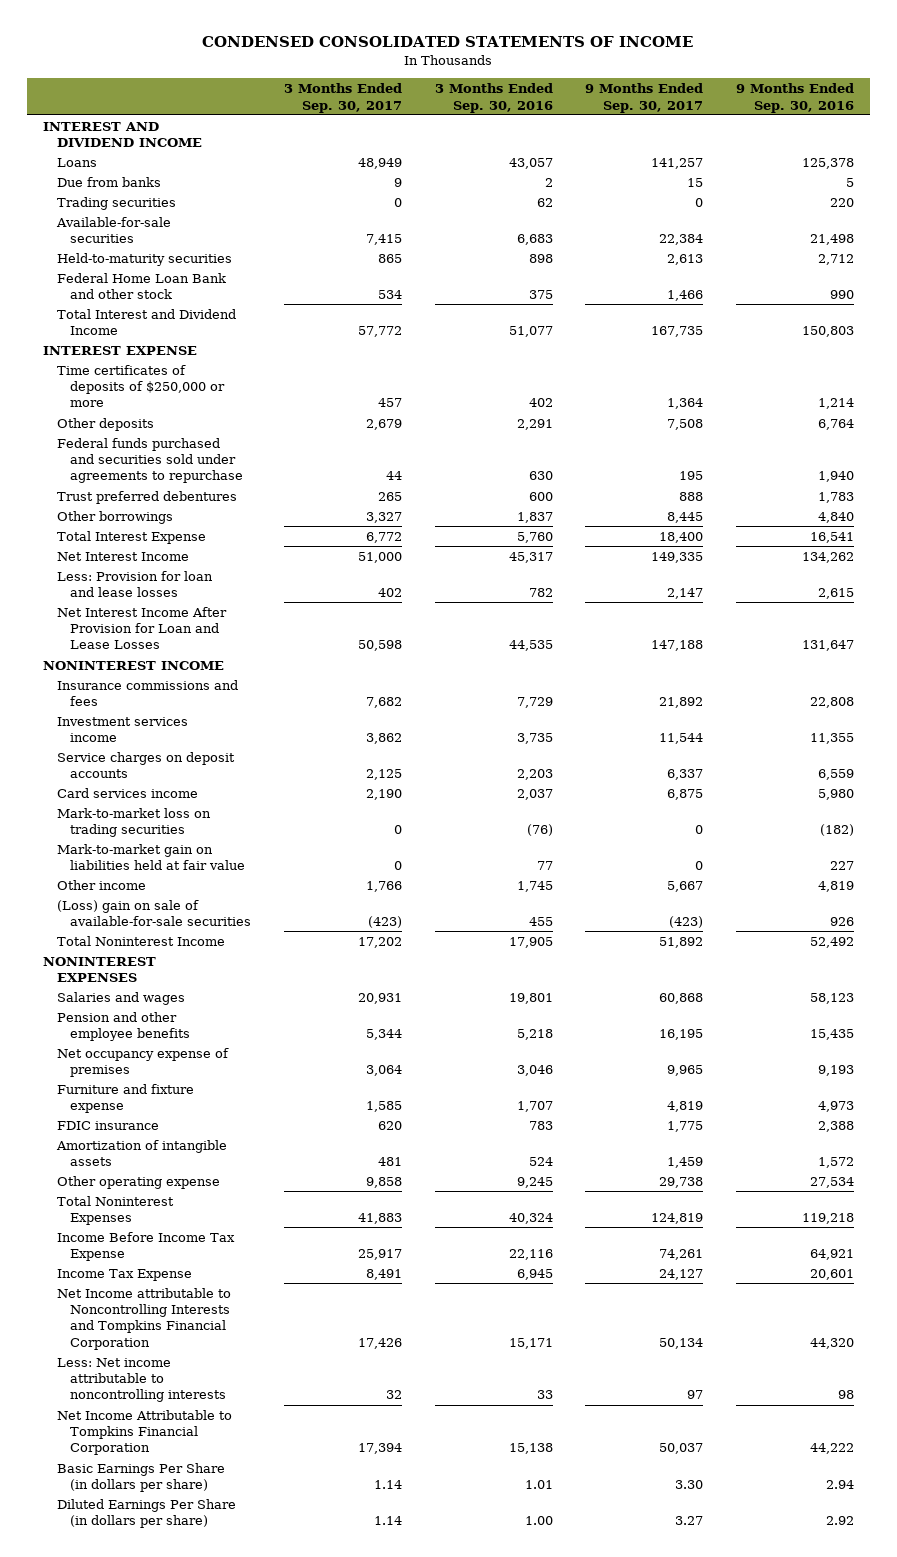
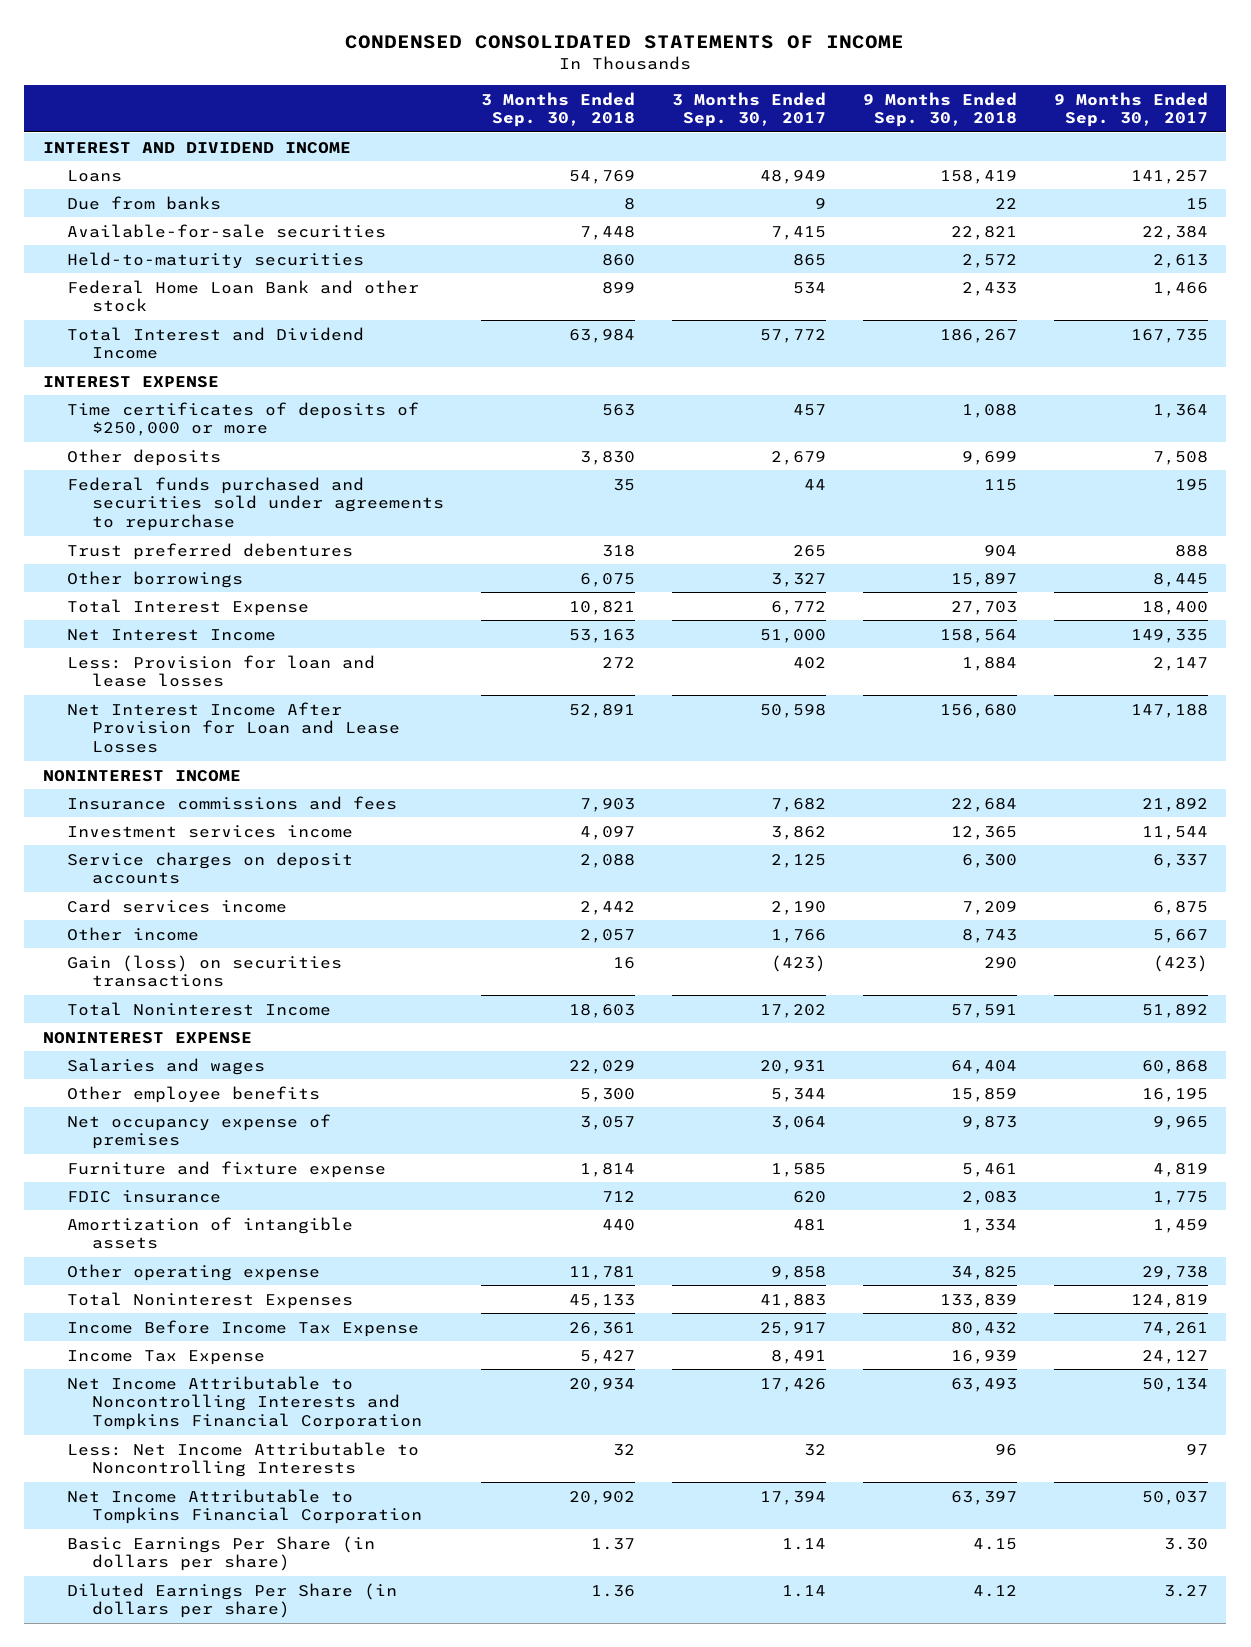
[434,83,553,113] 3 Months Ended Sep. 30, 2016 -> none
[735,83,854,113] 9 Months Ended Sep. 30, 2016 -> none
none -> [481,91,636,128] 3 Months Ended Sep. 30, 2018
none -> [862,91,1017,128] 9 Months Ended Sep. 30, 2018
[56,196,176,210] Trading securities -> none
[56,807,211,838] Mark-to-market loss on trading securities -> none
[56,843,246,871] Mark-to-market gain on liabilities held at fair value -> none
[56,899,252,927] (Loss) gain on sale of available-for-sale securities -> [67,954,343,988] Gain (loss) on securities transactions
[43,956,157,983] NONINTEREST EXPENSES -> [42,1031,252,1044] NONINTEREST EXPENSE
[56,1011,191,1042] Pension and other employee benefits -> [67,1085,321,1103] Other employee benefits
[56,1287,231,1350] Net Income attributable to Noncontrolling Interests and Tompkins Financial Corporation -> [67,1375,423,1430] Net Income Attributable to Noncontrolling Interests and Tompkins Financial Corporation
[56,1357,227,1403] Less: Net income attributable to noncontrolling interests -> [67,1441,420,1478] Less: Net Income Attributable to Noncontrolling Interests

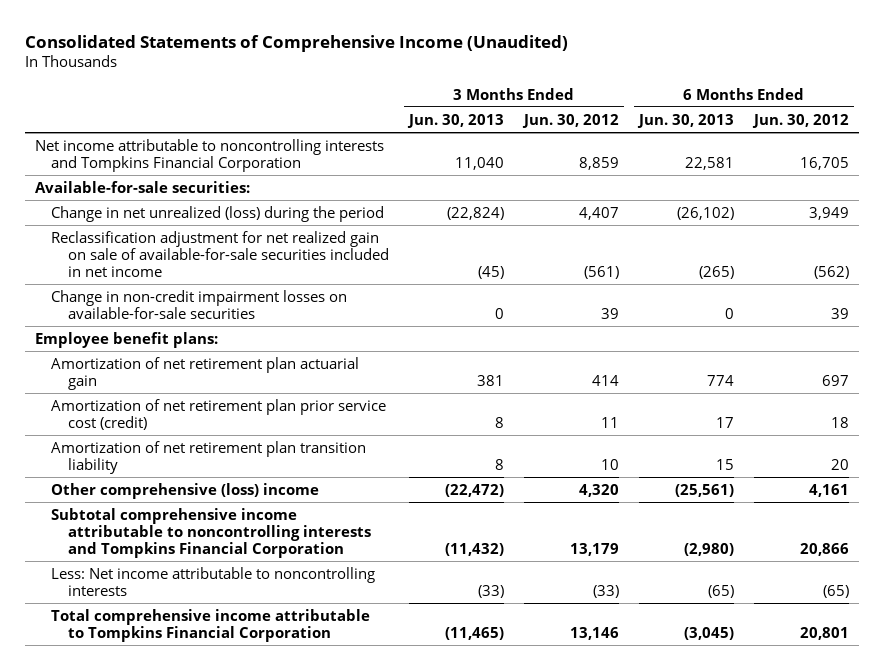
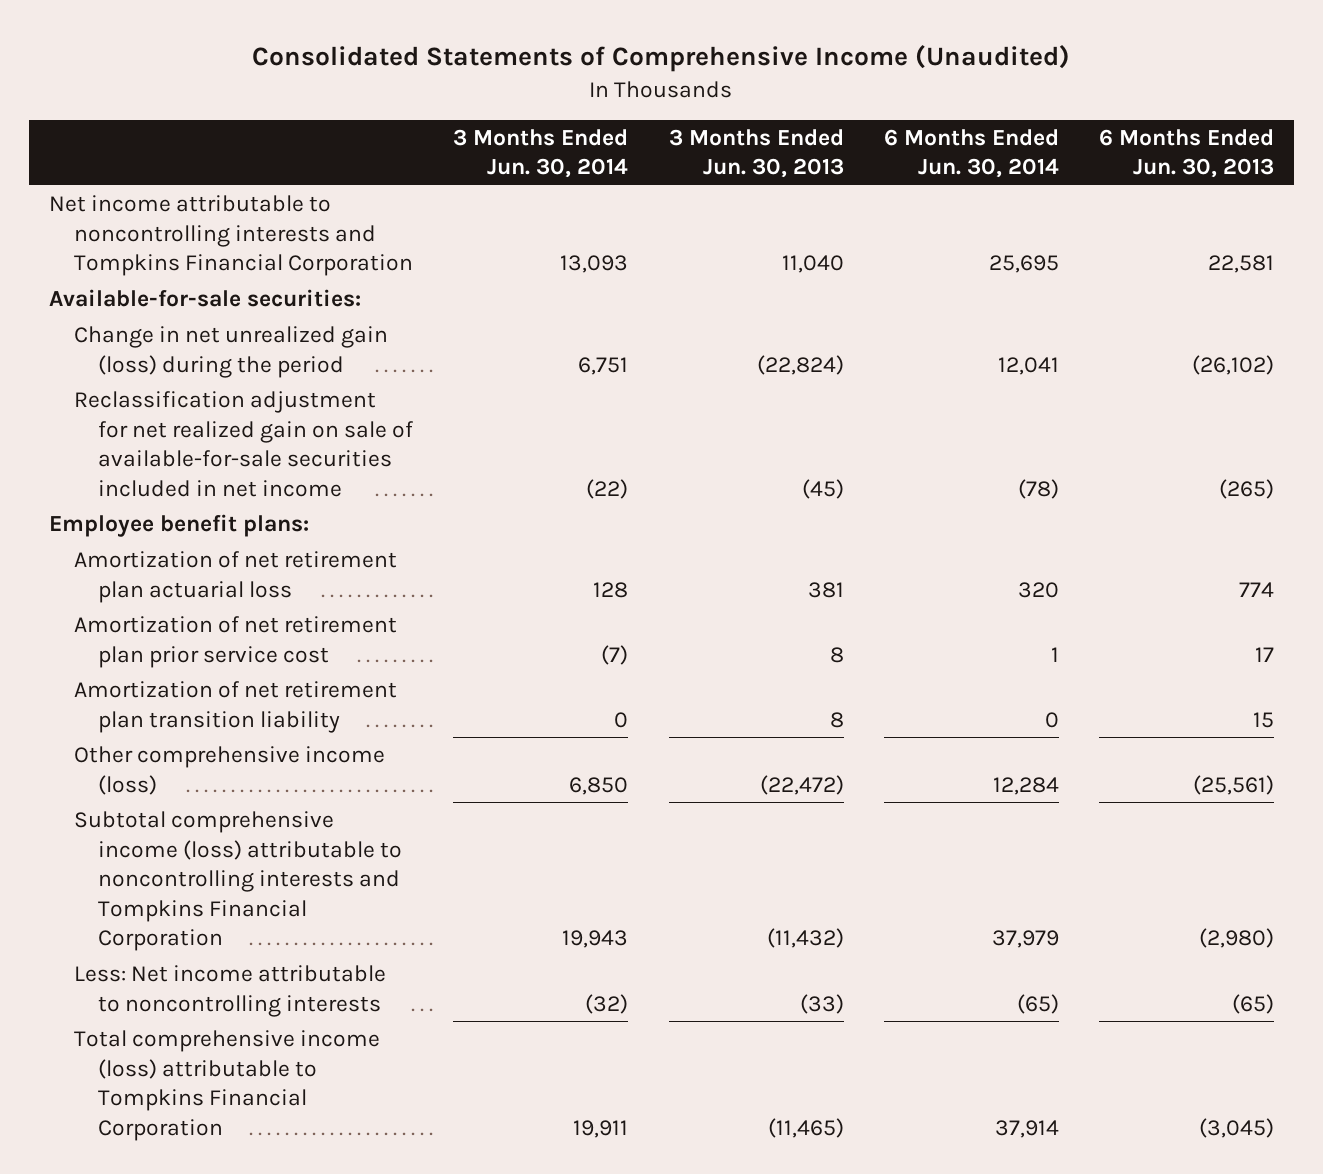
[521,113,619,128] Jun. 30, 2012 -> none
[751,113,849,128] Jun. 30, 2012 -> none
none -> [453,128,629,179] 3 Months Ended Jun. 30, 2014
none -> [883,128,1059,179] 6 Months Ended Jun. 30, 2014
[51,205,385,222] Change in net unrealized (loss) during the period -> [73,326,388,378] Change in net unrealized gain (loss) during the period
[51,289,348,319] Change in non-credit impairment losses on available-for-sale securities -> none
[51,356,360,390] Amortization of net retirement plan actuarial gain -> [73,551,397,603] Amortization of net retirement plan actuarial loss
[51,398,387,430] Amortization of net retirement plan prior service cost (credit) -> [73,616,397,668] Amortization of net retirement plan prior service cost
[51,482,320,499] Other comprehensive (loss) income -> [73,746,385,795] Other comprehensive income (loss)
[51,507,371,558] Subtotal comprehensive income attributable to noncontrolling interests and Tompkins Financial Corporation -> [73,811,403,952] Subtotal comprehensive income (loss) attributable to noncontrolling interests and Tompkins Financial Corporation
[51,608,371,642] Total comprehensive income attributable to Tompkins Financial Corporation -> [73,1030,380,1141] Total comprehensive income (loss) attributable to Tompkins Financial Corporation

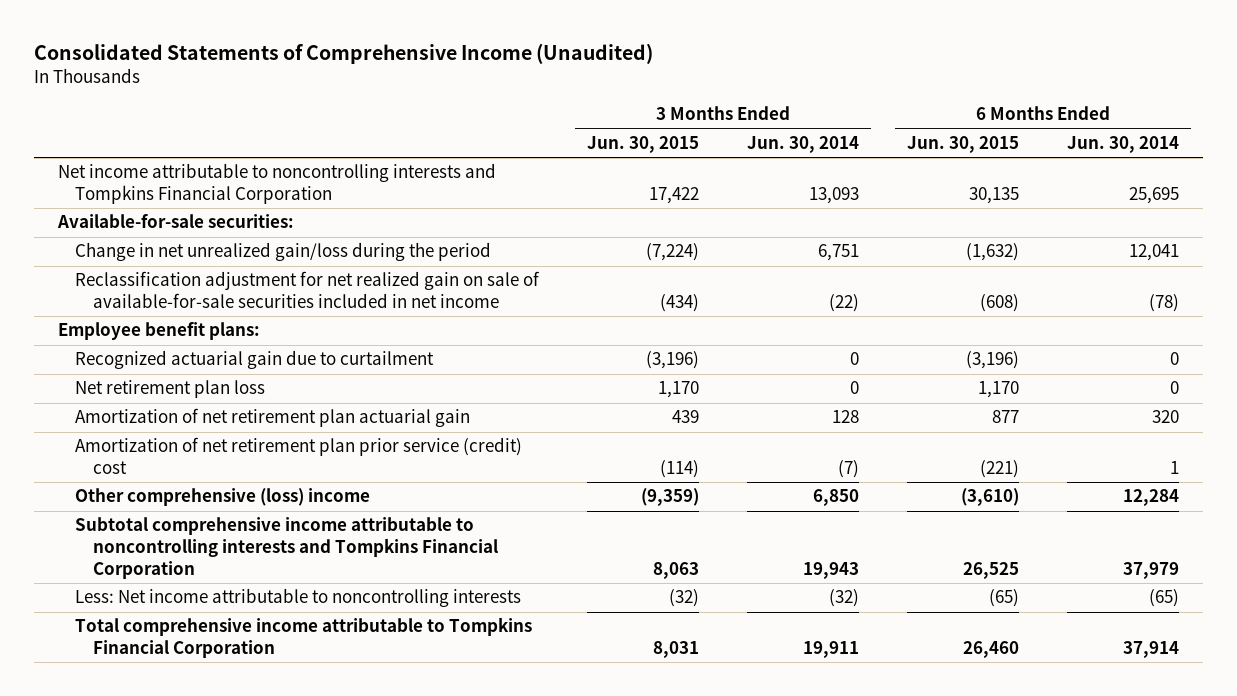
[668,128,844,179] 3 Months Ended Jun. 30, 2013 -> none
[1098,128,1274,179] 6 Months Ended Jun. 30, 2013 -> none
none -> [587,135,700,153] Jun. 30, 2015
none -> [906,135,1019,153] Jun. 30, 2015
[73,326,388,378] Change in net unrealized gain (loss) during the period -> [75,242,492,262] Change in net unrealized gain/loss during the period
[73,681,397,733] Amortization of net retirement plan transition liability -> none
none -> [75,350,435,370] Recognized actuarial gain due to curtailment
none -> [75,380,266,399] Net retirement plan loss
[73,551,397,603] Amortization of net retirement plan actuarial loss -> [75,408,471,428] Amortization of net retirement plan actuarial gain
[73,616,397,668] Amortization of net retirement plan prior service cost -> [75,437,523,475] Amortization of net retirement plan prior service (credit) cost
[73,746,385,795] Other comprehensive income (loss) -> [75,488,371,507] Other comprehensive (loss) income
[73,811,403,952] Subtotal comprehensive income (loss) attributable to noncontrolling interests and Tompkins Financial Corporation -> [75,517,498,579] Subtotal comprehensive income attributable to noncontrolling interests and Tompkins Financial Corporation
[73,1030,380,1141] Total comprehensive income (loss) attributable to Tompkins Financial Corporation -> [75,617,533,659] Total comprehensive income attributable to Tompkins Financial Corporation

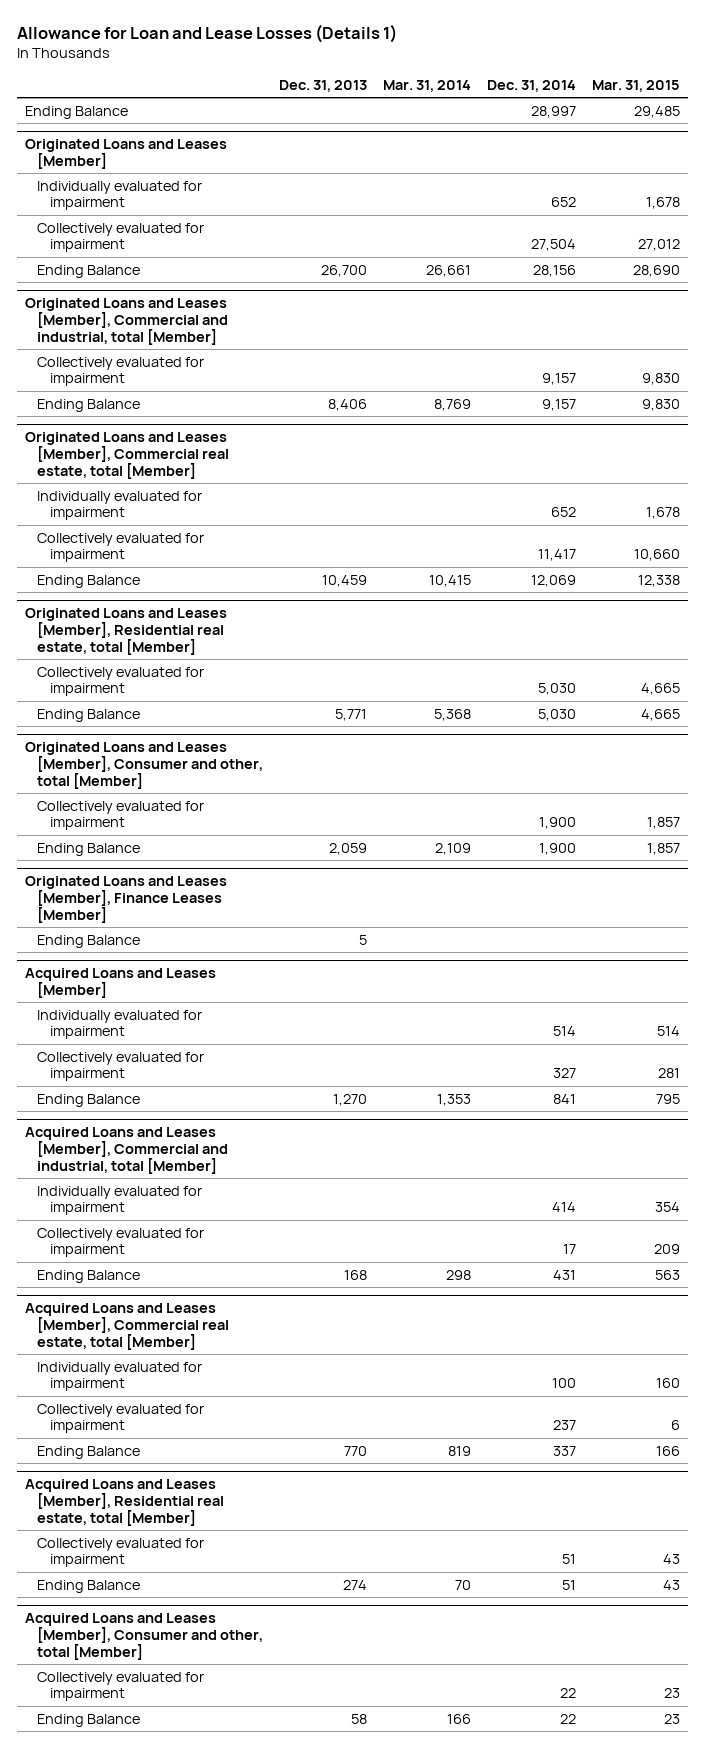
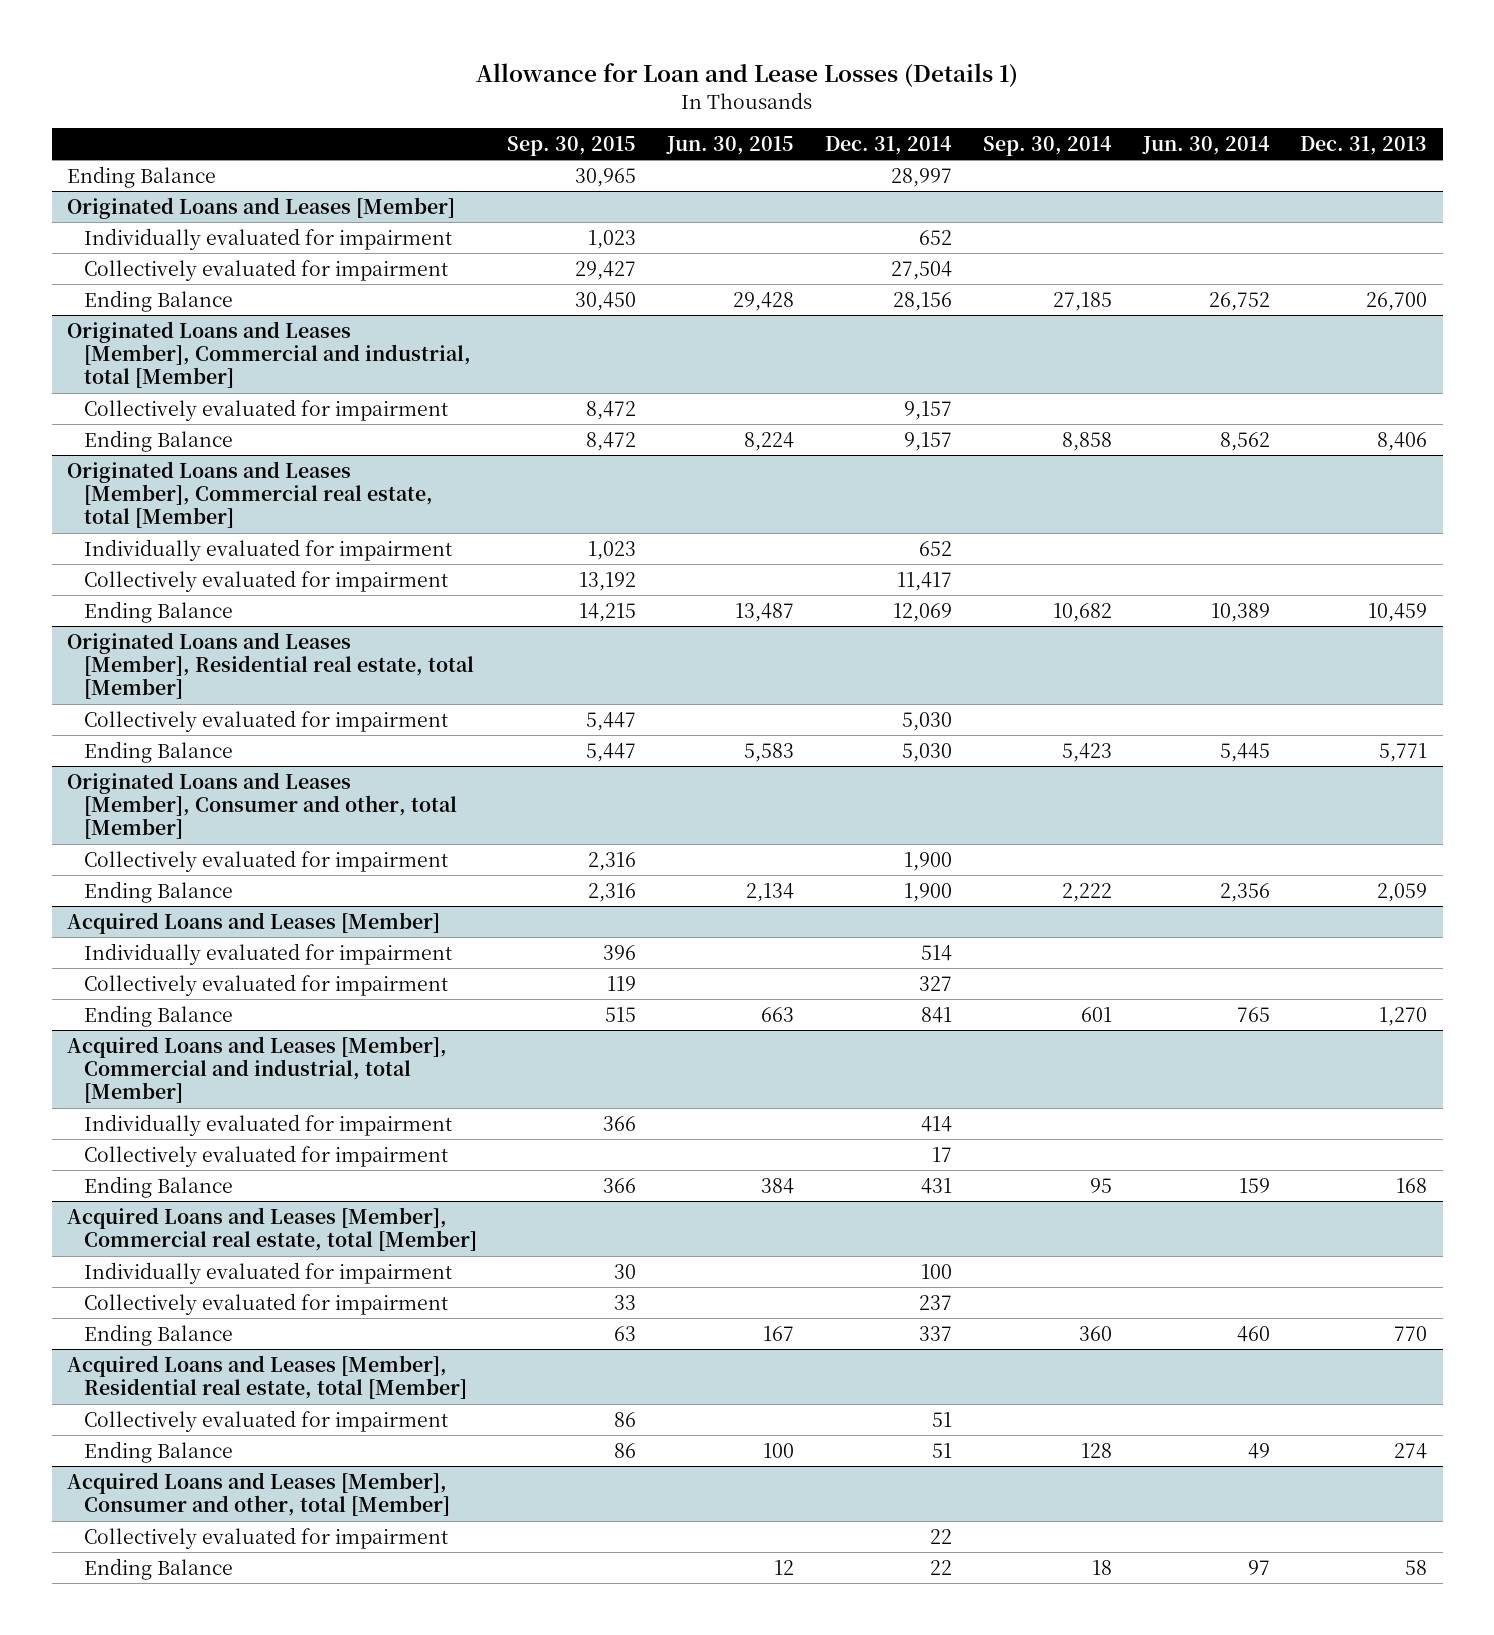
[383,80,472,93] Mar. 31, 2014 -> none
[592,80,681,93] Mar. 31, 2015 -> none
none -> [507,135,637,156] Sep. 30, 2015
none -> [666,135,795,155] Jun. 30, 2015
none -> [982,135,1112,156] Sep. 30, 2014
none -> [1141,135,1270,155] Jun. 30, 2014
[24,876,227,923] Originated Loans and Leases [Member], Finance Leases [Member] -> none
[37,934,141,948] Ending Balance -> none

